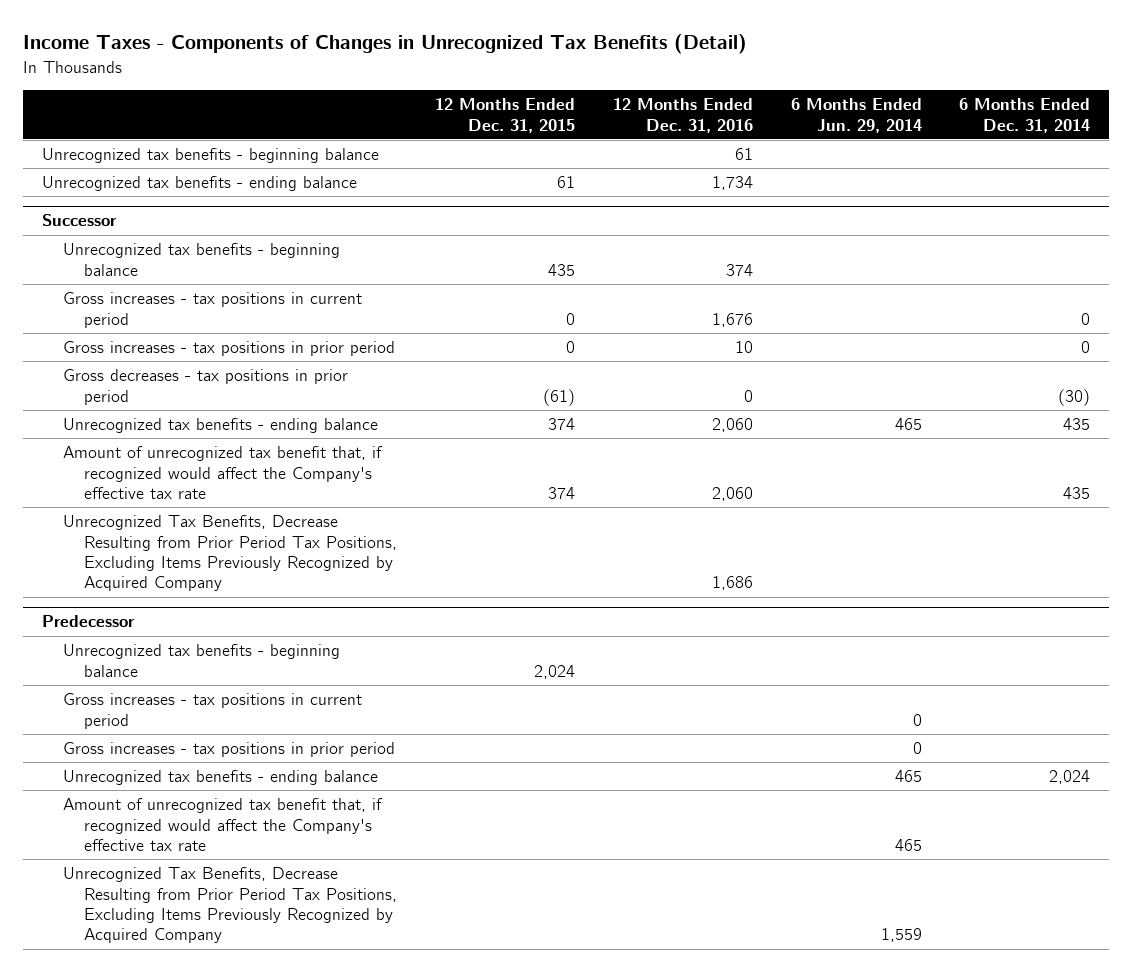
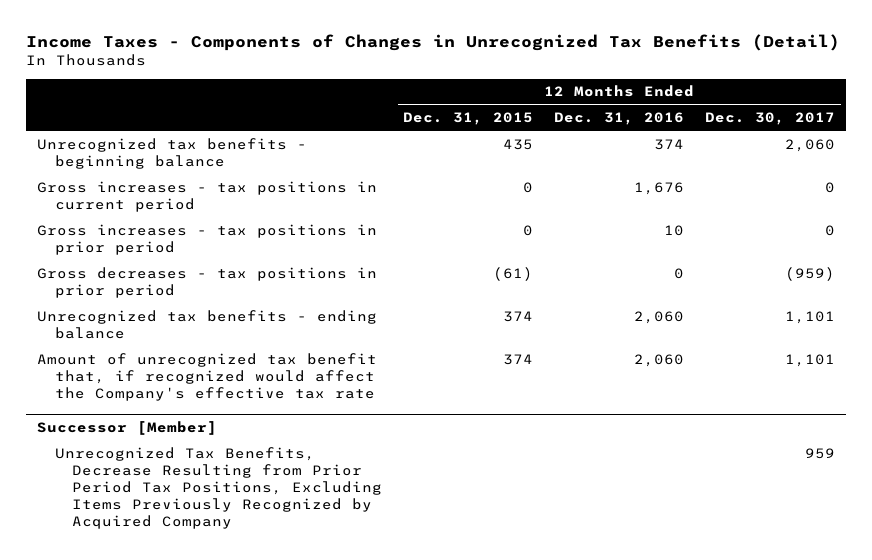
[790,98,922,133] 6 Months Ended Jun. 29, 2014 -> none
[959,98,1091,133] 6 Months Ended Dec. 31, 2014 -> none
none -> [705,112,836,126] Dec. 30, 2017
[41,148,379,164] Unrecognized tax benefits - beginning balance -> none
[41,176,357,192] Unrecognized tax benefits - ending balance -> none
[41,214,117,227] Successor -> none
[62,515,398,592] Unrecognized Tax Benefits, Decrease Resulting from Prior Period Tax Positions, Excluding Items Previously Recognized by Acquired Company -> none
[41,615,135,628] Predecessor -> none
[62,644,340,677] Unrecognized tax benefits - beginning balance -> none
[62,693,362,729] Gross increases - tax positions in current period -> none
[62,742,395,758] Gross increases - tax positions in prior period -> none
[62,770,378,786] Unrecognized tax benefits - ending balance -> none
[62,798,383,851] Amount of unrecognized tax benefit that, if recognized would affect the Company's effective tax rate -> none
none -> [37,421,218,436] Successor [Member]

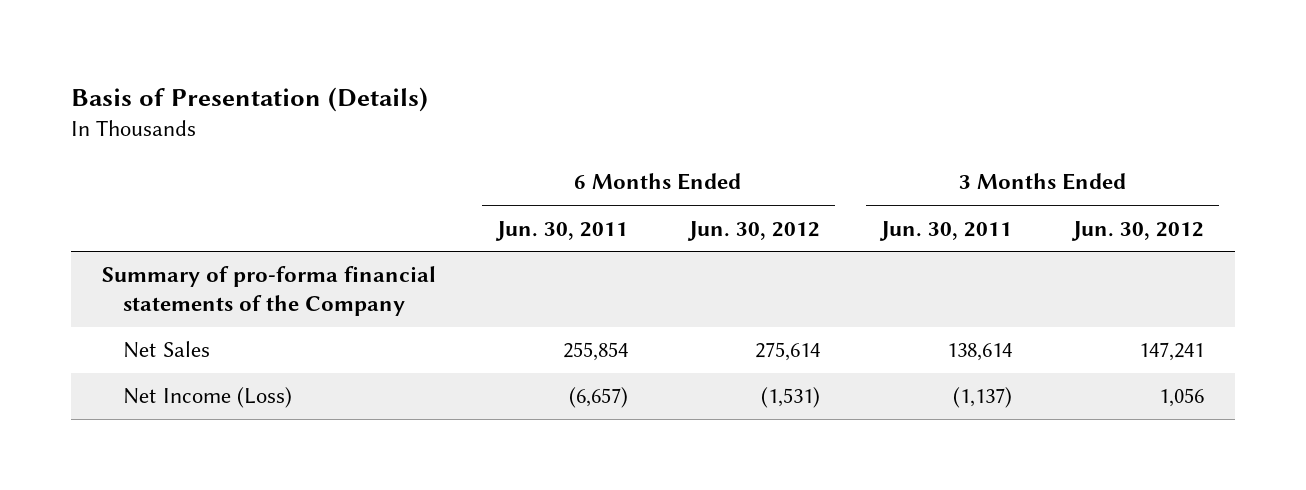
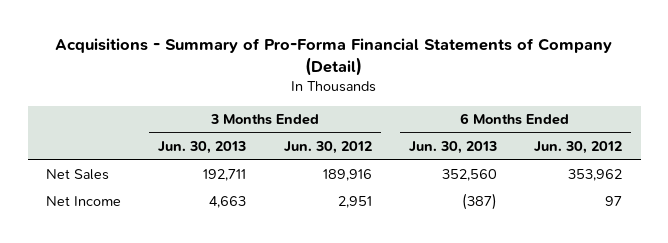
[71,87,429,113] Basis of Presentation (Details) -> [55,37,613,77] Acquisitions - Summary of Pro-Forma Financial Statements of Company (Detail)
[494,220,628,241] Jun. 30, 2011 -> none
[879,220,1013,241] Jun. 30, 2011 -> none
none -> [158,141,247,155] Jun. 30, 2013
none -> [408,141,497,155] Jun. 30, 2013
[101,266,436,317] Summary of pro-forma financial statements of the Company -> none
[754,342,820,362] 275,614 -> [568,169,623,182] 353,962
[1139,342,1205,362] 147,241 -> [322,169,372,182] 189,916
[123,387,293,409] Net Income (Loss) -> [46,196,122,207] Net Income
[760,387,820,409] (1,531) -> [605,196,623,207] 97
[1159,388,1205,408] 1,056 -> [337,196,372,209] 2,951

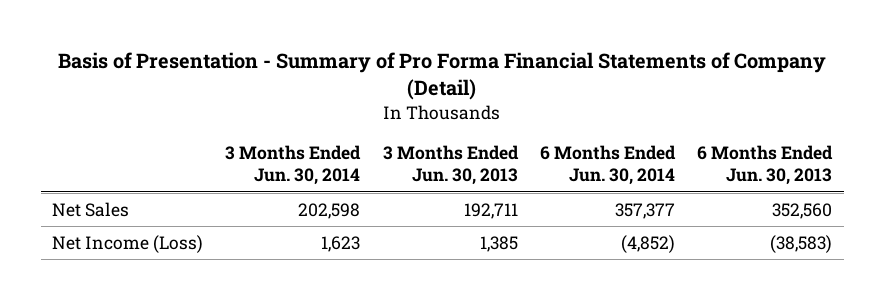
[55,37,613,77] Acquisitions - Summary of Pro-Forma Financial Statements of Company (Detail) -> [58,52,827,101] Basis of Presentation - Summary of Pro Forma Financial Statements of Company (Detail)
[283,141,372,155] Jun. 30, 2012 -> none
[534,141,623,155] Jun. 30, 2012 -> none
none -> [225,145,362,186] 3 Months Ended Jun. 30, 2014
none -> [540,145,677,186] 6 Months Ended Jun. 30, 2014
[46,196,122,207] Net Income -> [52,234,204,253] Net Income (Loss)
[209,196,247,209] 4,663 -> [479,235,518,252] 1,385
[461,193,497,211] (387) -> [770,234,833,253] (38,583)

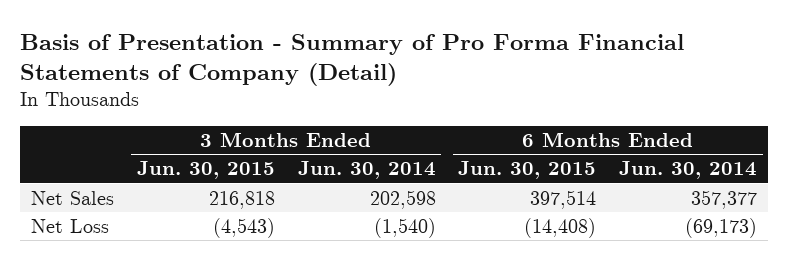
[382,145,519,186] 3 Months Ended Jun. 30, 2013 -> none
[697,145,834,186] 6 Months Ended Jun. 30, 2013 -> none
none -> [136,161,275,180] Jun. 30, 2015
none -> [458,161,597,180] Jun. 30, 2015
[52,234,204,253] Net Income (Loss) -> [31,218,110,233] Net Loss
[321,235,361,252] 1,623 -> [373,217,436,238] (1,540)
[621,234,676,253] (4,852) -> [684,217,757,238] (69,173)

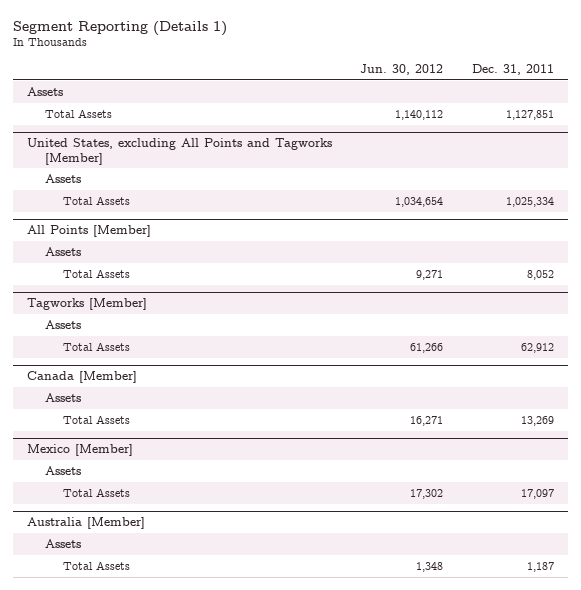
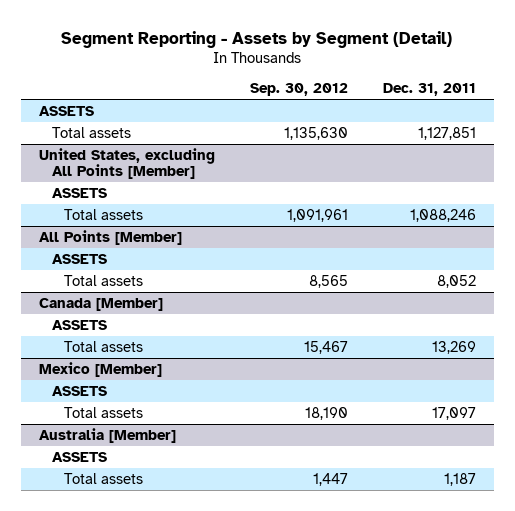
[12,20,227,36] Segment Reporting (Details 1) -> [61,30,453,48] Segment Reporting - Assets by Segment (Detail)
[360,63,444,75] Jun. 30, 2012 -> none
none -> [249,83,348,97] Sep. 30, 2012
[26,86,63,96] Assets -> [38,105,94,116] ASSETS
[45,108,113,118] Total Assets -> [51,126,131,138] Total assets
[26,138,332,165] United States, excluding All Points and Tagworks [Member] -> [38,147,215,180] United States, excluding All Points [Member]
[45,173,82,183] Assets -> [51,187,107,198] ASSETS
[63,195,131,205] Total Assets -> [64,208,144,220] Total assets
[505,196,554,207] 1,025,334 -> [409,208,476,222] 1,088,246
[26,298,147,311] Tagworks [Member] -> none
[45,319,82,329] Assets -> none
[63,341,131,351] Total Assets -> none
[45,246,82,256] Assets -> [51,253,107,264] ASSETS
[63,268,131,278] Total Assets -> [64,274,144,286] Total assets
[45,392,82,402] Assets -> [51,319,107,330] ASSETS
[63,414,131,424] Total Assets -> [64,340,144,352] Total assets
[45,465,82,475] Assets -> [51,385,107,396] ASSETS
[63,487,131,497] Total Assets -> [64,406,144,418] Total assets
[45,538,82,548] Assets -> [51,451,107,462] ASSETS
[63,560,131,570] Total Assets -> [64,472,144,484] Total assets

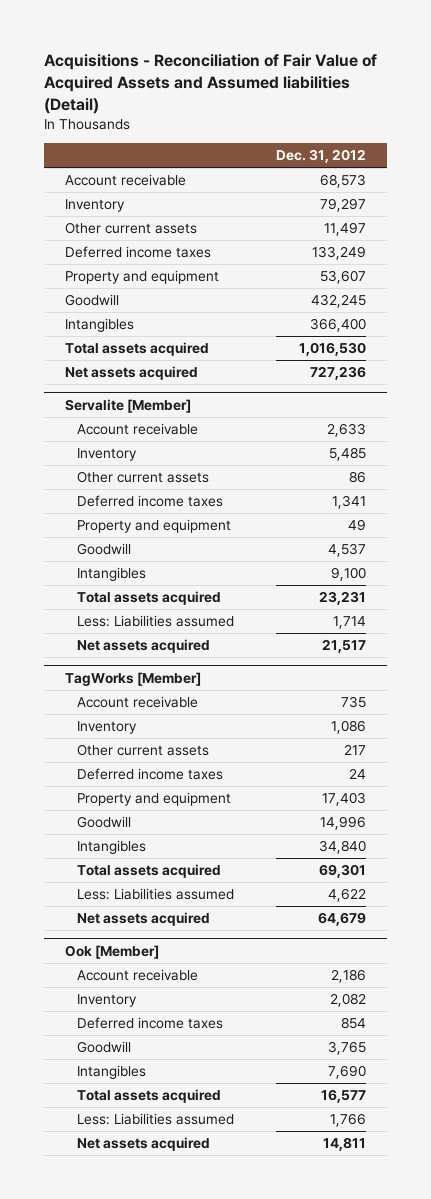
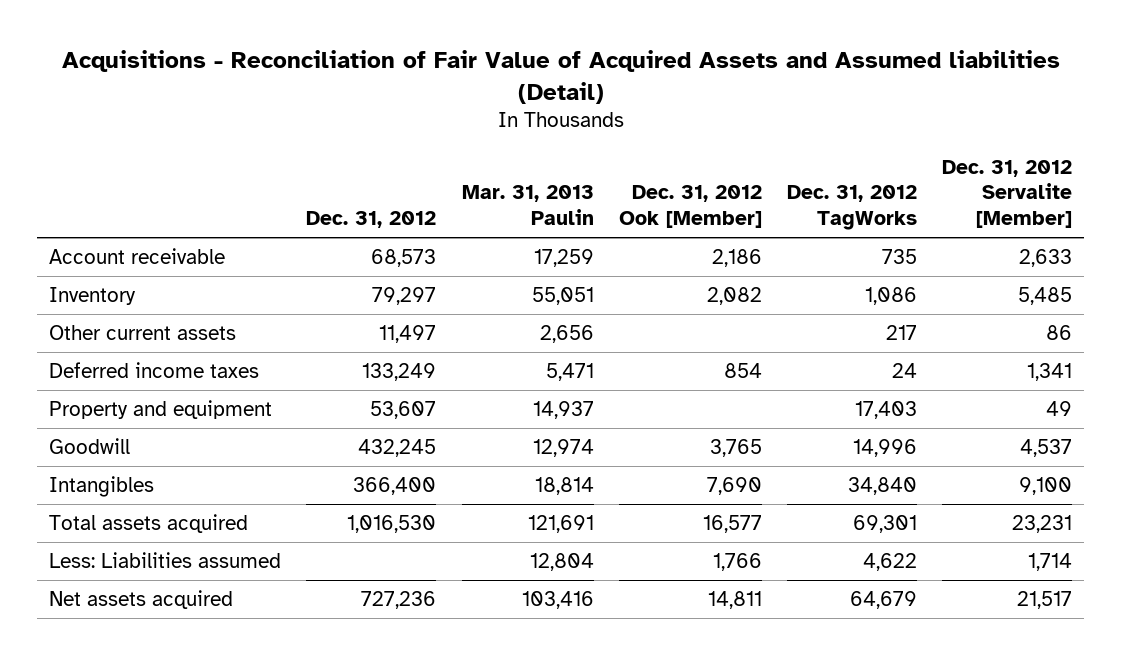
none -> [461,185,594,226] Mar. 31, 2013 Paulin
none -> [618,185,762,229] Dec. 31, 2012 Ook [Member]
none -> [786,185,917,231] Dec. 31, 2012 TagWorks
none -> [941,159,1072,229] Dec. 31, 2012 Servalite [Member]
none -> [49,552,282,569] Less: Liabilities assumed
[65,398,192,413] Servalite [Member] -> none
[76,423,198,436] Account receivable -> none
[76,448,137,462] Inventory -> none
[76,471,209,484] Other current assets -> none
[76,495,223,508] Deferred income taxes -> none
[76,519,231,534] Property and equipment -> none
[76,543,131,556] Goodwill -> none
[76,567,146,582] Intangibles -> none
[76,591,221,606] Total assets acquired -> none
[76,615,234,628] Less: Liabilities assumed -> none
[76,639,210,654] Net assets acquired -> none
[65,671,202,686] TagWorks [Member] -> none
[76,696,198,709] Account receivable -> none
[76,721,137,735] Inventory -> none
[76,744,209,757] Other current assets -> none
[76,768,223,781] Deferred income taxes -> none
[76,792,231,807] Property and equipment -> none
[76,816,131,829] Goodwill -> none
[76,840,146,855] Intangibles -> none
[76,864,221,879] Total assets acquired -> none
[76,888,234,901] Less: Liabilities assumed -> none
[76,912,210,927] Net assets acquired -> none
[65,944,160,959] Ook [Member] -> none
[76,969,198,982] Account receivable -> none
[76,994,137,1008] Inventory -> none
[76,1017,223,1030] Deferred income taxes -> none
[76,1041,131,1054] Goodwill -> none
[76,1065,146,1080] Intangibles -> none
[76,1089,221,1104] Total assets acquired -> none
[76,1113,234,1126] Less: Liabilities assumed -> none
[76,1137,210,1152] Net assets acquired -> none

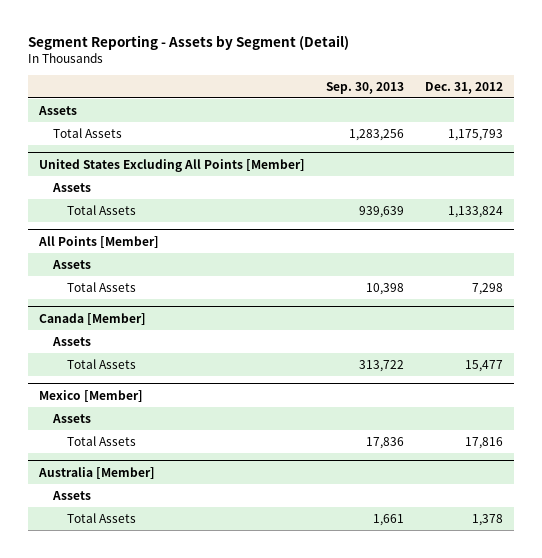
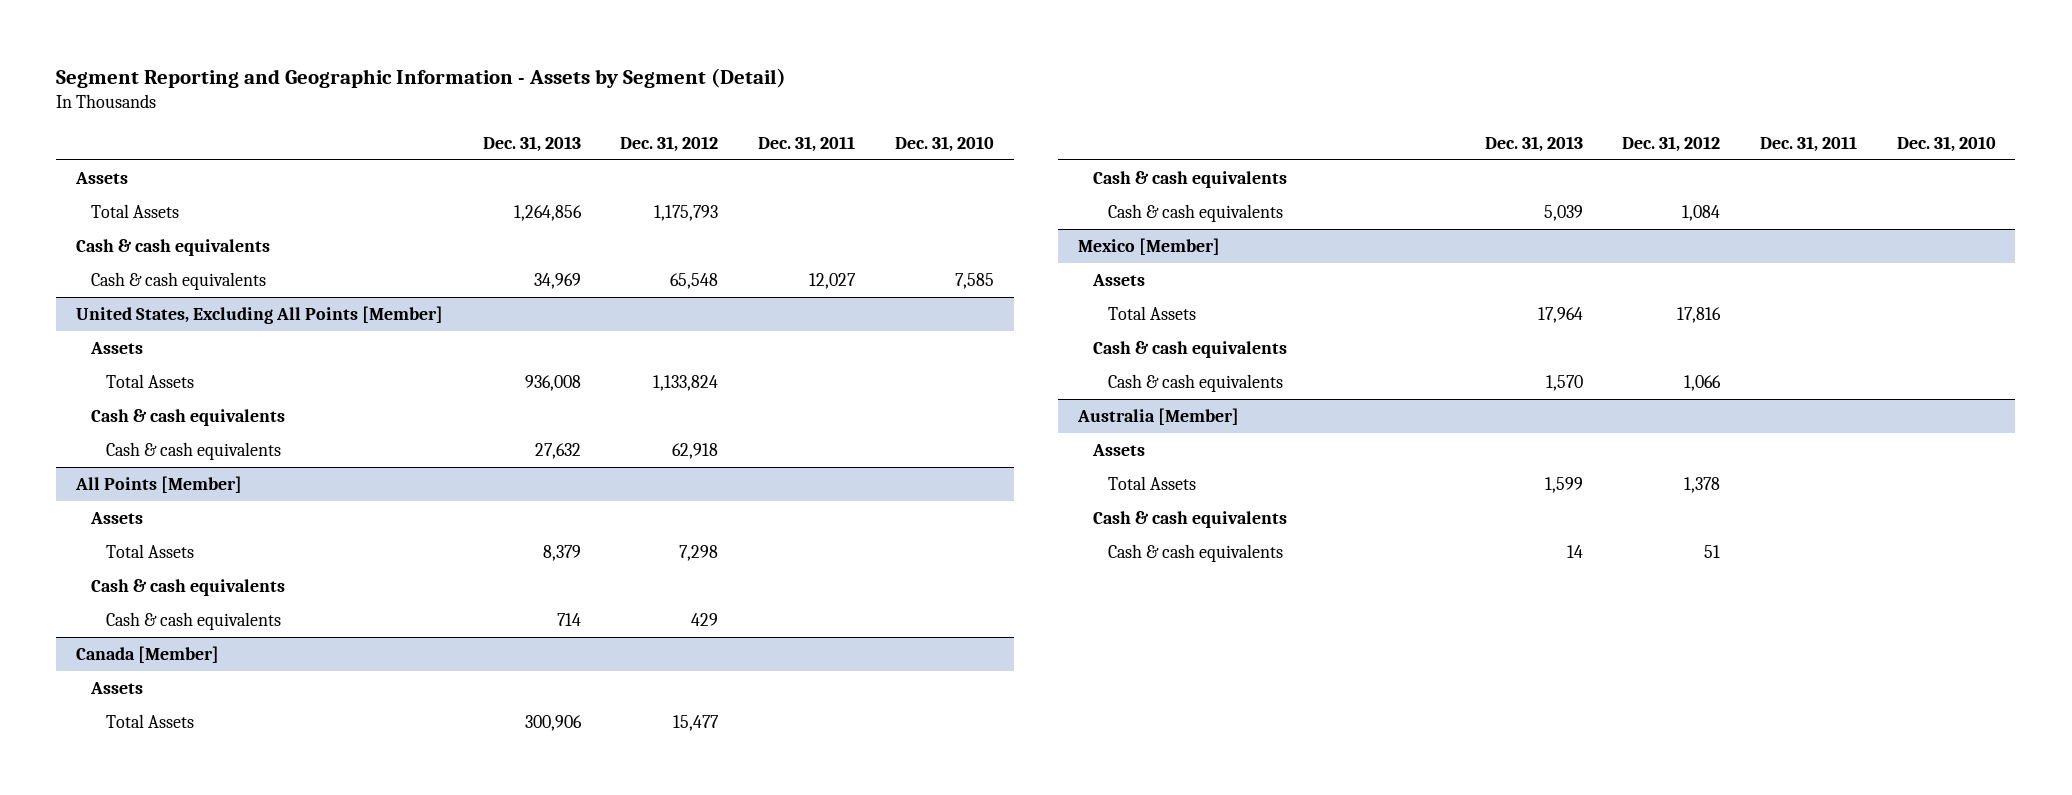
[28,34,350,50] Segment Reporting - Assets by Segment (Detail) -> [56,68,787,89] Segment Reporting and Geographic Information - Assets by Segment (Detail)
[326,81,405,94] Sep. 30, 2013 -> none
none -> [482,136,581,153] Dec. 31, 2013
none -> [758,136,856,153] Dec. 31, 2011
none -> [894,136,994,153] Dec. 31, 2010
none -> [76,238,271,256] Cash & cash equivalents
none -> [91,271,267,290] Cash & cash equivalents
[39,158,306,172] United States Excluding All Points [Member] -> [76,305,444,324] United States, Excluding All Points [Member]
none -> [91,408,286,426] Cash & cash equivalents
none -> [105,441,281,460] Cash & cash equivalents
none -> [91,578,286,596] Cash & cash equivalents
none -> [105,611,281,630] Cash & cash equivalents
none -> [1092,170,1287,188] Cash & cash equivalents
none -> [1107,203,1283,222] Cash & cash equivalents
none -> [1092,340,1287,358] Cash & cash equivalents
none -> [1107,373,1283,392] Cash & cash equivalents
none -> [1092,510,1287,528] Cash & cash equivalents
none -> [1107,543,1283,562] Cash & cash equivalents

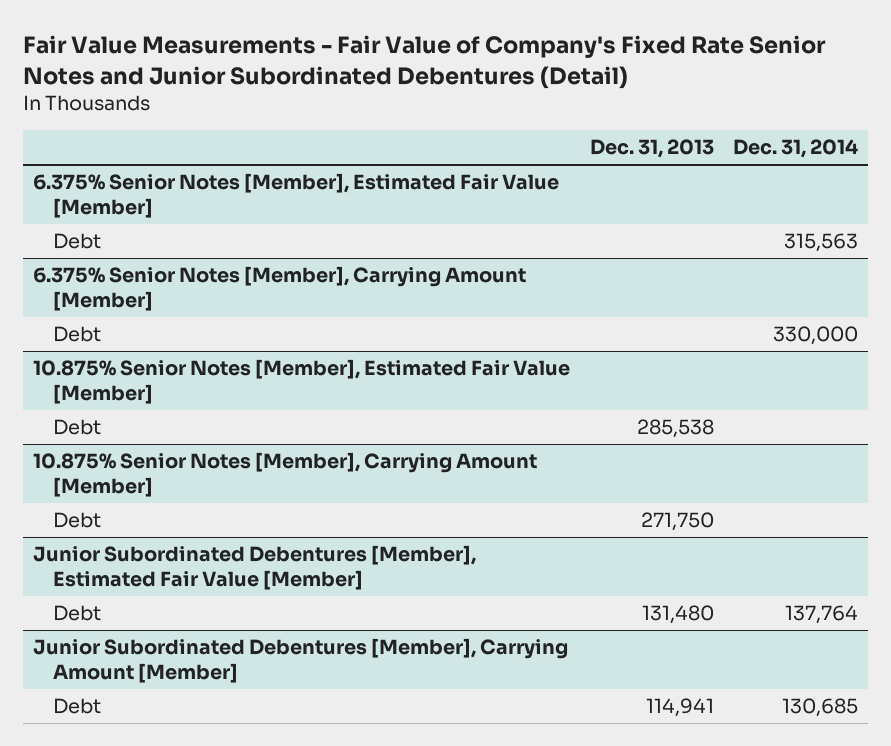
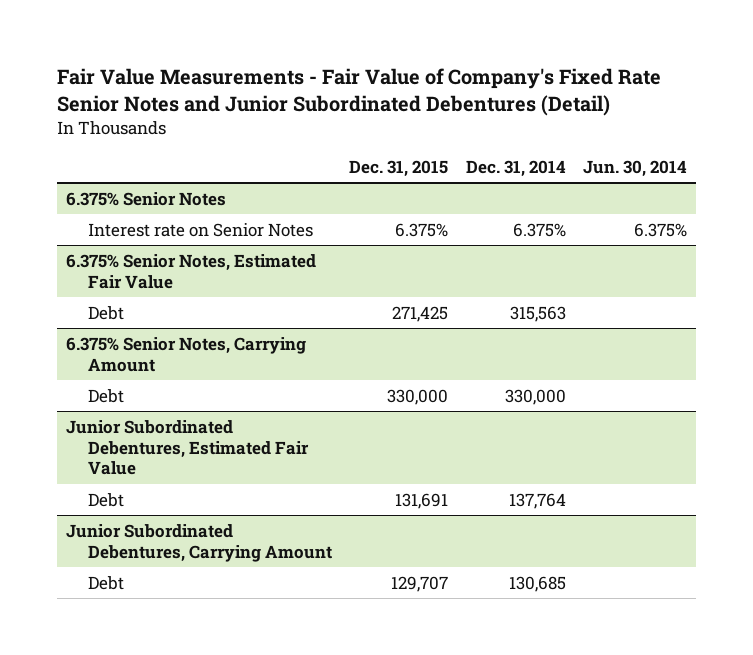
[589,139,714,159] Dec. 31, 2013 -> none
none -> [349,159,449,177] Dec. 31, 2015
none -> [583,159,688,177] Jun. 30, 2014
none -> [65,191,226,206] 6.375% Senior Notes
none -> [87,222,313,237] Interest rate on Senior Notes
[32,173,559,219] 6.375% Senior Notes [Member], Estimated Fair Value [Member] -> [65,253,316,289] 6.375% Senior Notes, Estimated Fair Value
[32,266,526,312] 6.375% Senior Notes [Member], Carrying Amount [Member] -> [65,336,306,372] 6.375% Senior Notes, Carrying Amount
[32,359,570,405] 10.875% Senior Notes [Member], Estimated Fair Value [Member] -> none
[52,419,101,436] Debt -> none
[32,452,537,498] 10.875% Senior Notes [Member], Carrying Amount [Member] -> none
[52,512,101,529] Debt -> none
[32,545,476,591] Junior Subordinated Debentures [Member], Estimated Fair Value [Member] -> [65,419,309,476] Junior Subordinated Debentures, Estimated Fair Value
[32,638,568,684] Junior Subordinated Debentures [Member], Carrying Amount [Member] -> [65,523,332,562] Junior Subordinated Debentures, Carrying Amount

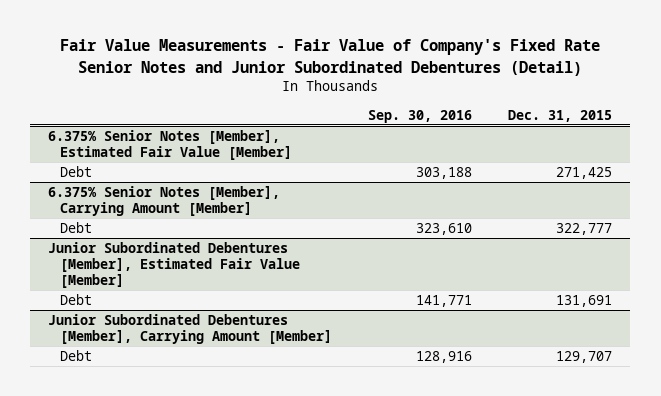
[465,159,566,177] Dec. 31, 2014 -> none
[583,159,688,177] Jun. 30, 2014 -> none
none -> [368,109,473,123] Sep. 30, 2016
[65,191,226,206] 6.375% Senior Notes -> none
[87,222,313,237] Interest rate on Senior Notes -> none
[65,253,316,289] 6.375% Senior Notes, Estimated Fair Value -> [48,129,292,160] 6.375% Senior Notes [Member], Estimated Fair Value [Member]
[65,336,306,372] 6.375% Senior Notes, Carrying Amount -> [48,185,281,216] 6.375% Senior Notes [Member], Carrying Amount [Member]
[387,388,449,405] 330,000 -> [556,222,613,235] 322,777
[65,419,309,476] Junior Subordinated Debentures, Estimated Fair Value -> [48,241,300,288] Junior Subordinated Debentures [Member], Estimated Fair Value [Member]
[65,523,332,562] Junior Subordinated Debentures, Carrying Amount -> [48,313,332,344] Junior Subordinated Debentures [Member], Carrying Amount [Member]

